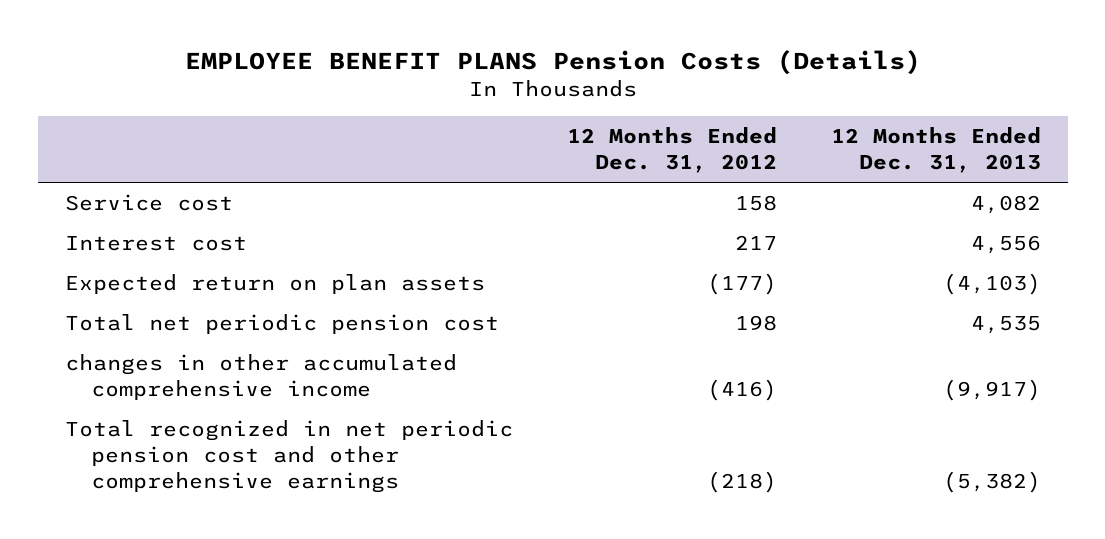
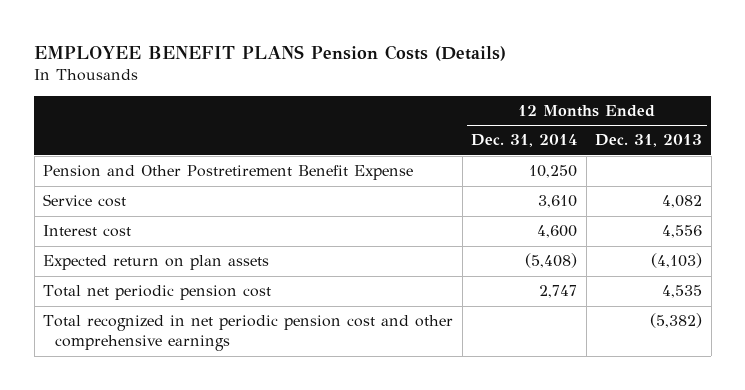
[566,127,777,174] 12 Months Ended Dec. 31, 2012 -> none
none -> [471,134,578,148] Dec. 31, 2014
none -> [43,165,414,181] Pension and Other Postretirement Benefit Expense
[64,354,457,401] changes in other accumulated comprehensive income -> none

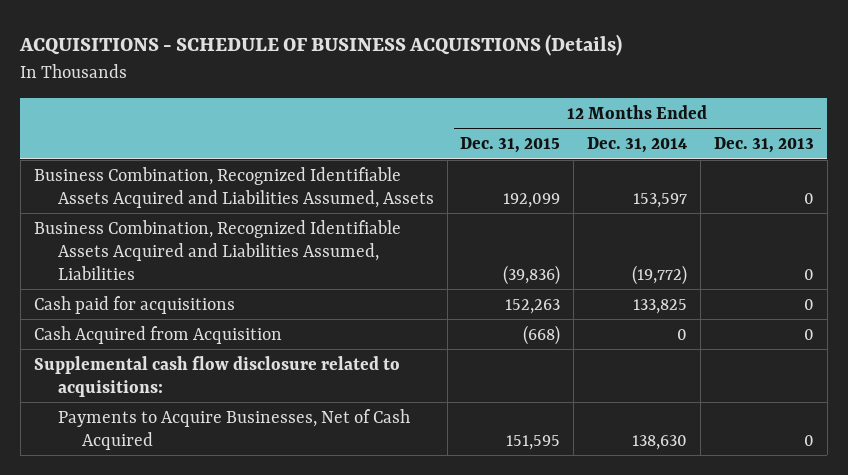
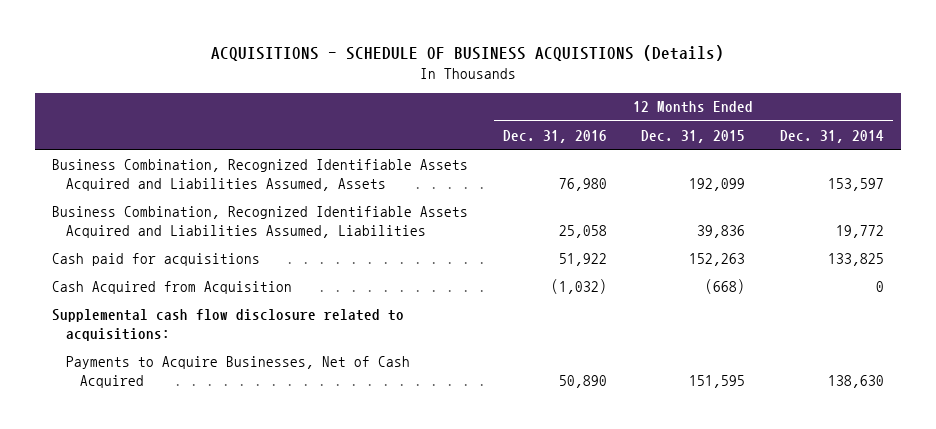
[713,137,814,154] Dec. 31, 2013 -> none
none -> [502,129,607,143] Dec. 31, 2016
[503,264,561,285] (39,836) -> [697,224,746,238] 39,836
[632,264,688,285] (19,772) -> [835,224,884,238] 19,772

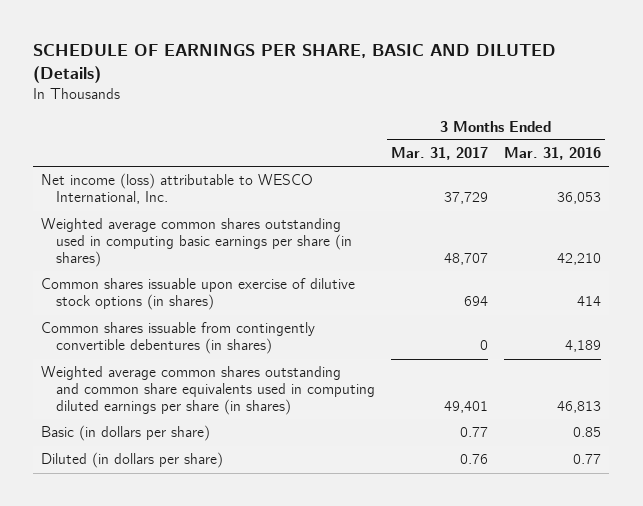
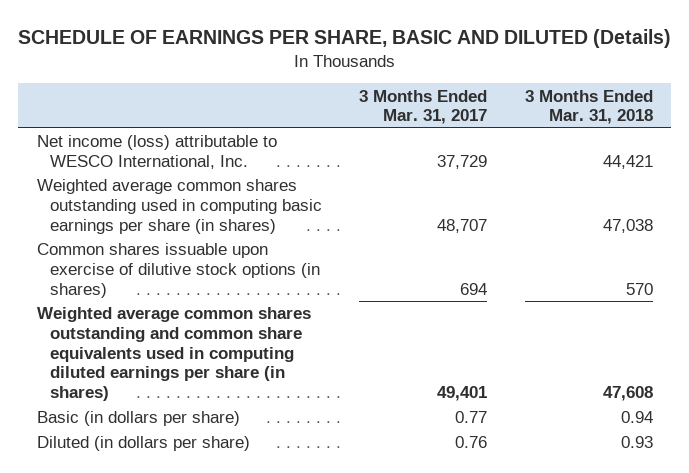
[504,147,602,161] Mar. 31, 2016 -> none
none -> [524,89,653,125] 3 Months Ended Mar. 31, 2018
[41,322,316,355] Common shares issuable from contingently convertible debentures (in shares) -> none

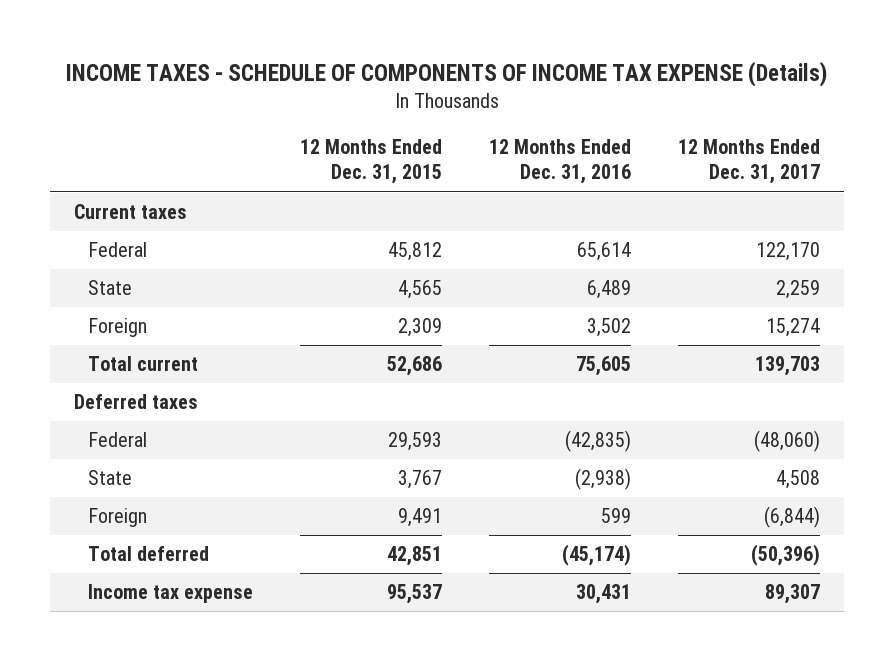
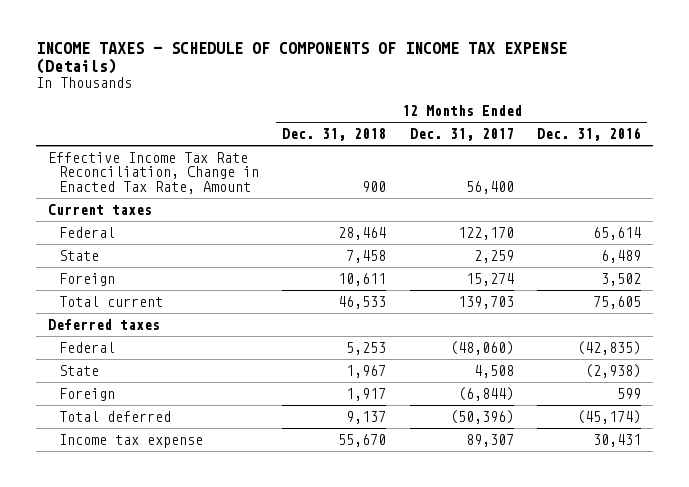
[300,139,443,185] 12 Months Ended Dec. 31, 2015 -> none
none -> [282,127,387,141] Dec. 31, 2018
none -> [48,151,259,195] Effective Income Tax Rate Reconciliation, Change in Enacted Tax Rate, Amount

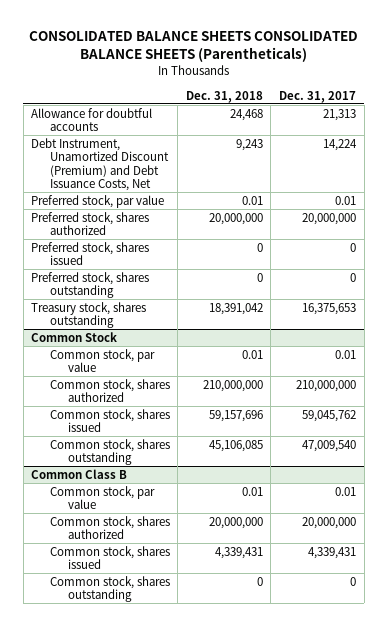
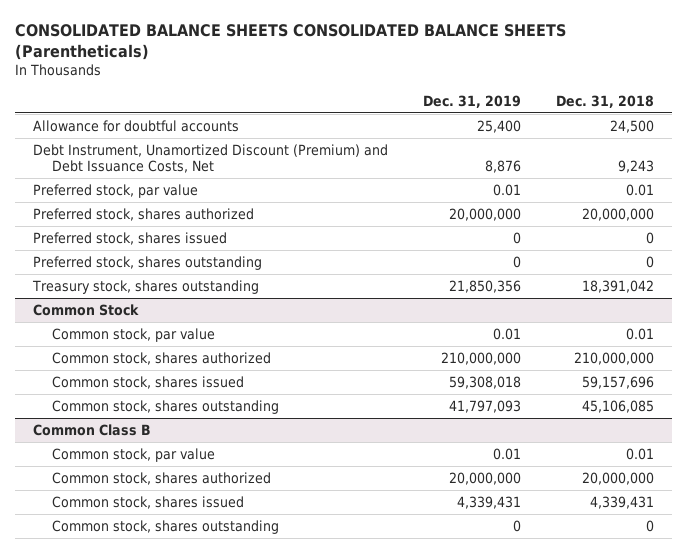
[278,90,356,103] Dec. 31, 2017 -> none
none -> [422,94,521,108] Dec. 31, 2019
[229,108,263,121] 24,468 -> [610,119,655,133] 24,500

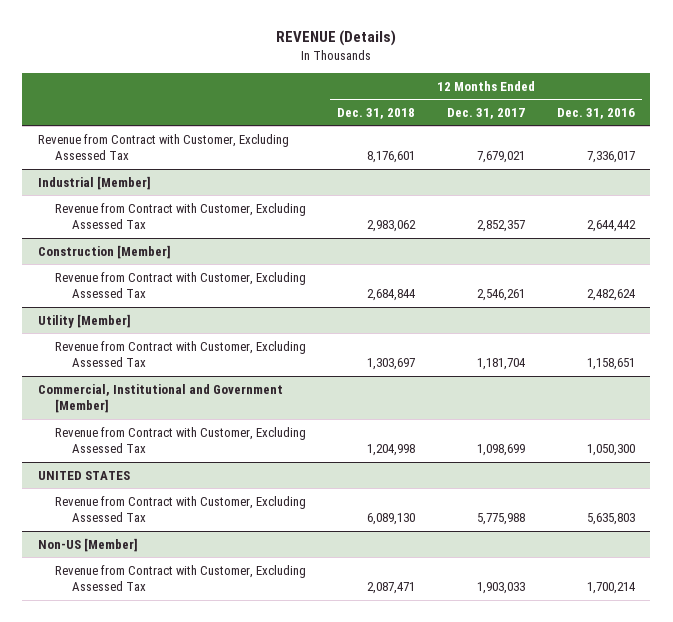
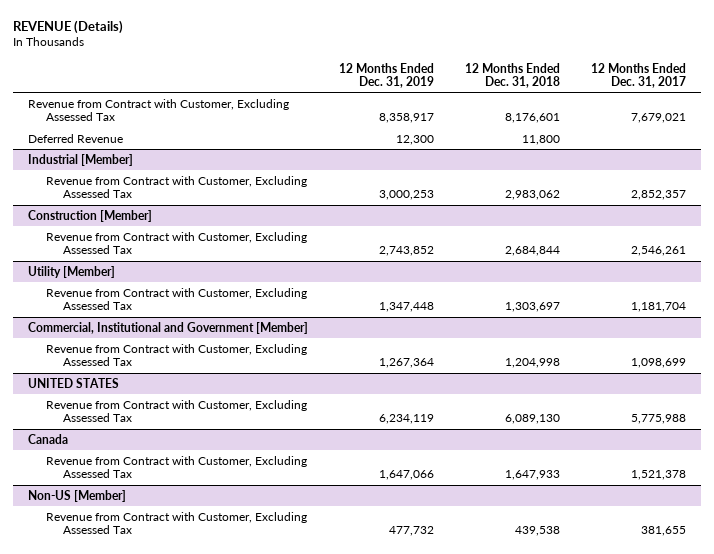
[556,107,635,119] Dec. 31, 2016 -> none
none -> [339,62,435,88] 12 Months Ended Dec. 31, 2019
none -> [28,133,124,143] Deferred Revenue
none -> [28,433,69,444] Canada
none -> [45,455,307,479] Revenue from Contract with Customer, Excluding Assessed Tax
[367,582,416,595] 2,087,471 -> [515,526,561,537] 439,538
[477,582,526,595] 1,903,033 -> [640,526,686,537] 381,655

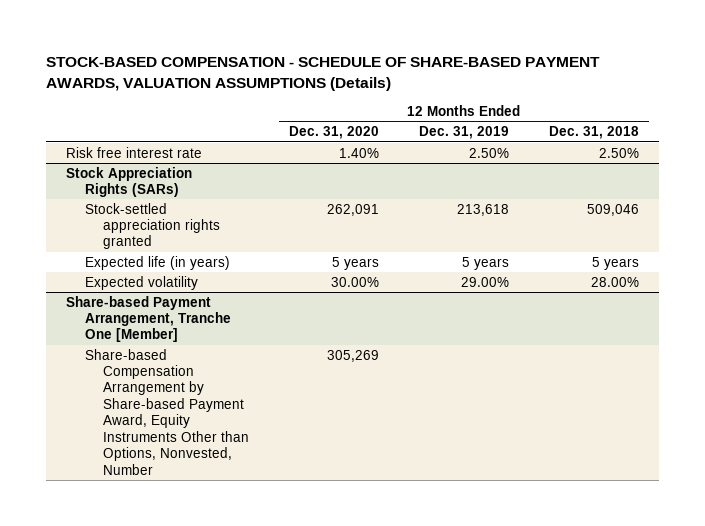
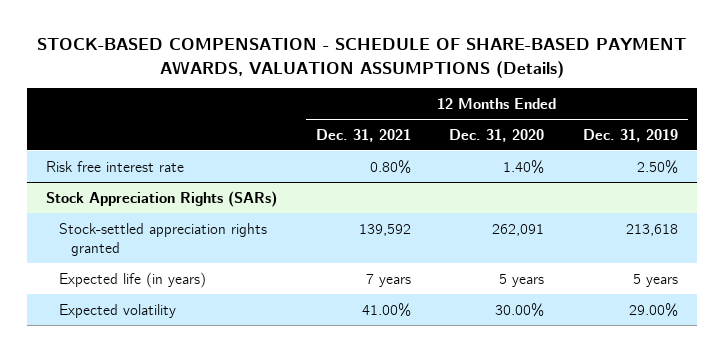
[548,126,639,140] Dec. 31, 2018 -> none
none -> [315,128,411,142] Dec. 31, 2021
[66,295,231,343] Share-based Payment Arrangement, Tranche One [Member] -> none
[84,348,249,475] Share-based Compensation Arrangement by Share-based Payment Award, Equity Instruments Other than Options, Nonvested, Number -> none

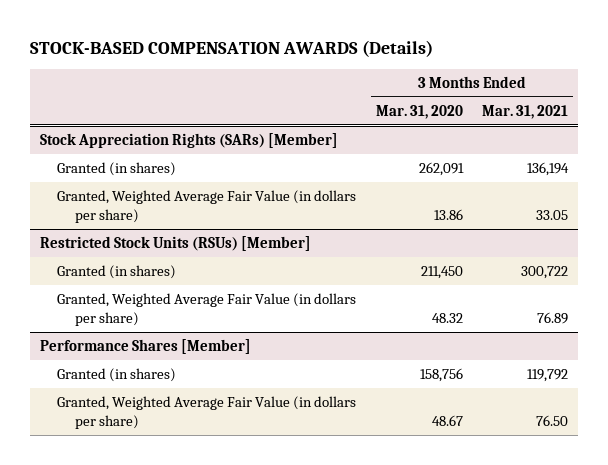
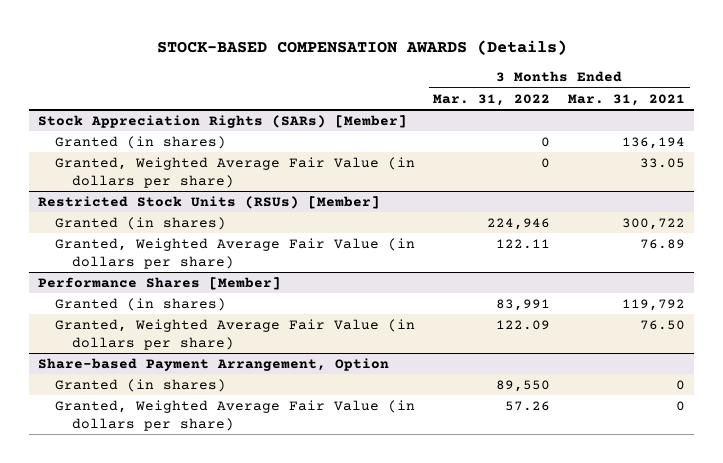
[375,105,463,120] Mar. 31, 2020 -> none
none -> [433,93,551,106] Mar. 31, 2022
none -> [38,357,390,371] Share-based Payment Arrangement, Option
none -> [55,378,227,392] Granted (in shares)
none -> [55,399,416,431] Granted, Weighted Average Fair Value (in dollars per share)

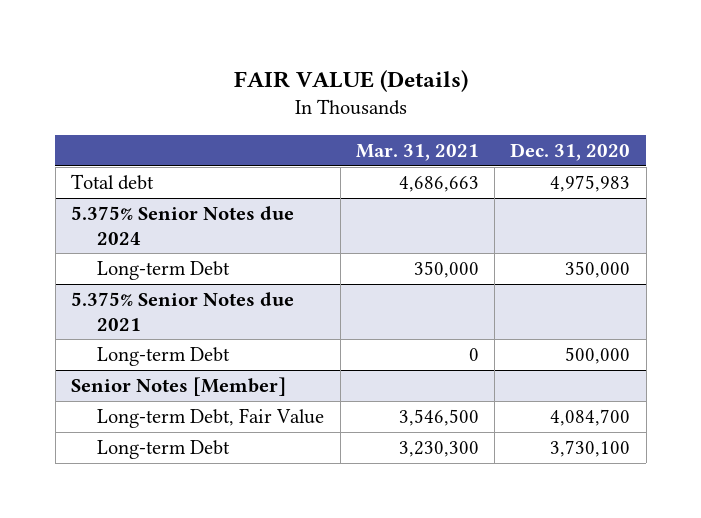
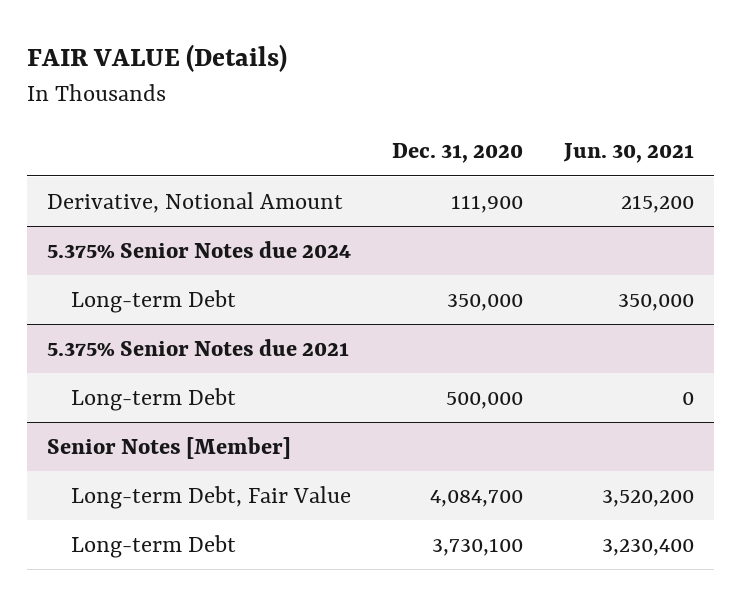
[355,143,479,161] Mar. 31, 2021 -> none
none -> [563,143,695,164] Jun. 30, 2021
[70,174,154,191] Total debt -> none
none -> [47,191,344,213] Derivative, Notional Amount

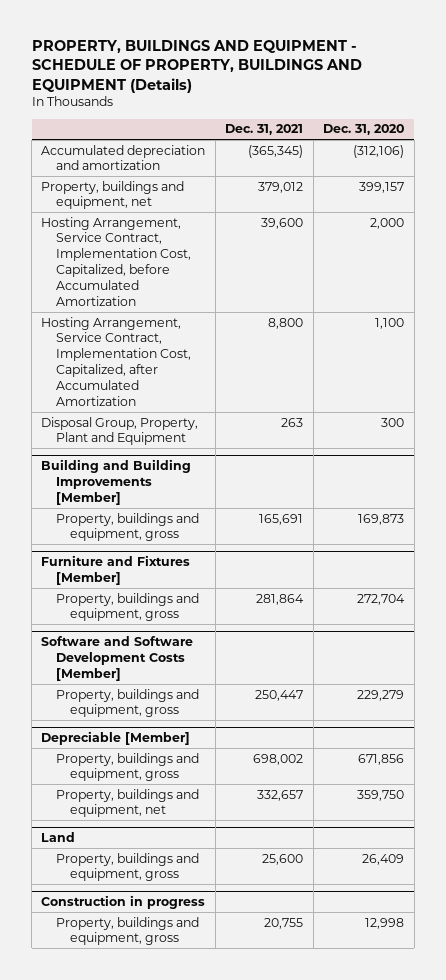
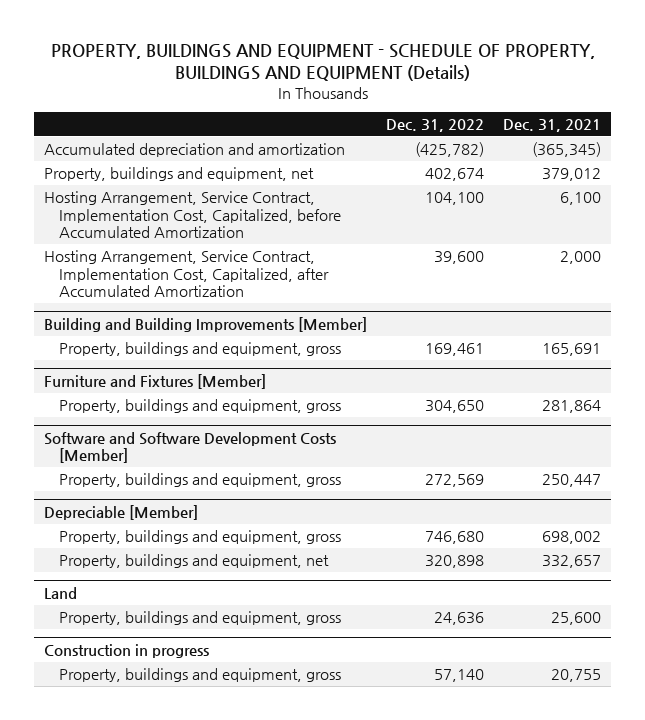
[323,124,405,136] Dec. 31, 2020 -> none
none -> [386,118,485,132] Dec. 31, 2022
[41,416,199,446] Disposal Group, Property, Plant and Equipment -> none
[261,217,304,229] 39,600 -> [560,191,602,205] 6,100
[268,317,304,329] 8,800 -> [560,250,602,264] 2,000

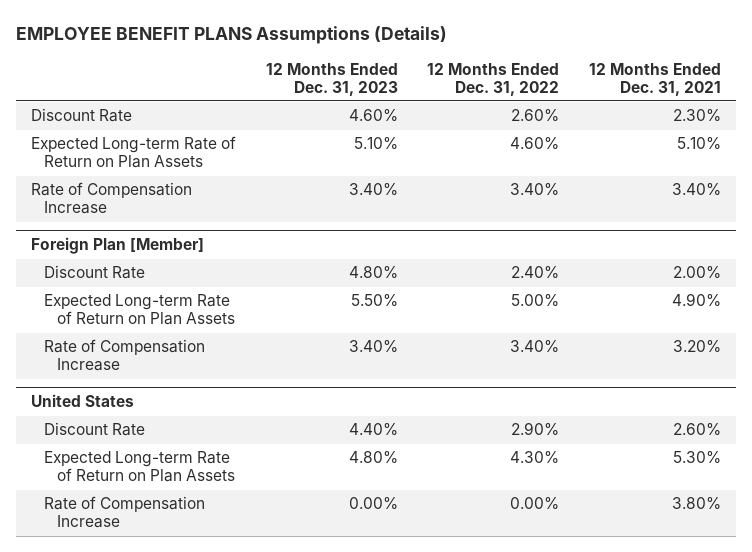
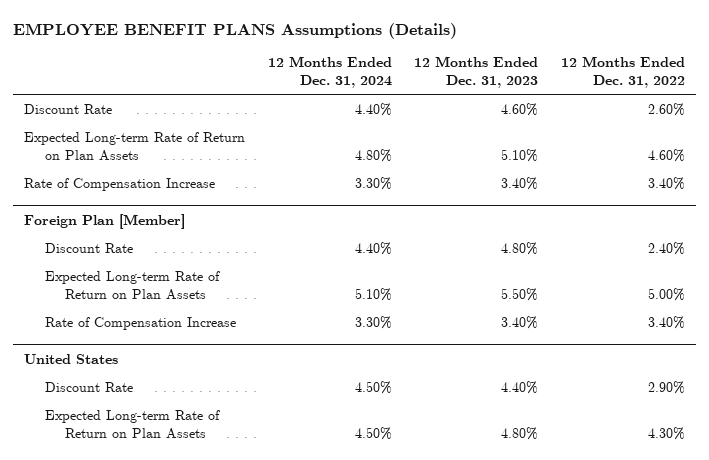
[588,62,721,96] 12 Months Ended Dec. 31, 2021 -> none
none -> [267,56,392,88] 12 Months Ended Dec. 31, 2024
[43,496,205,529] Rate of Compensation Increase -> none

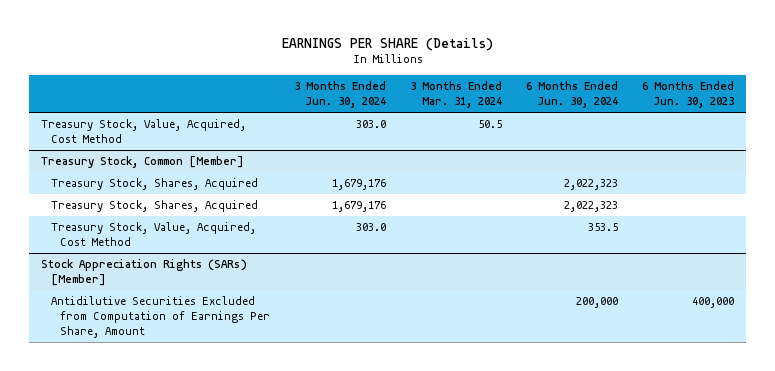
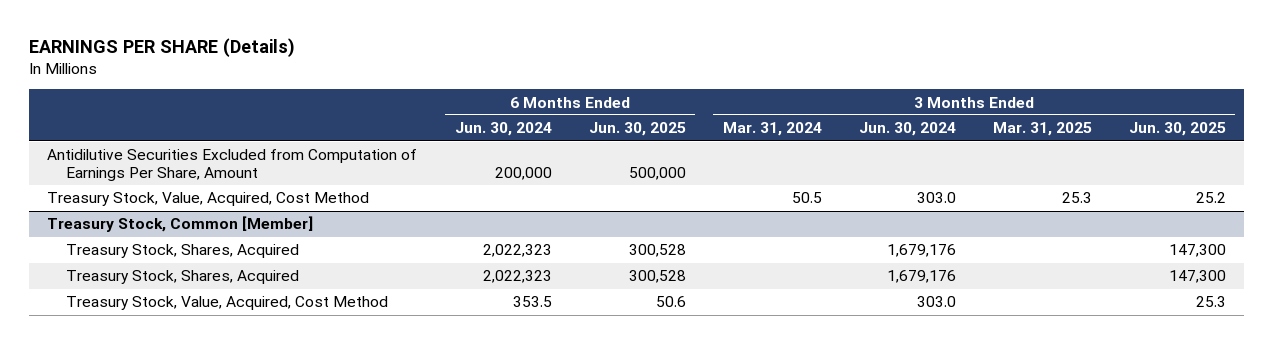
[641,81,734,109] 6 Months Ended Jun. 30, 2023 -> none
none -> [588,122,686,137] Jun. 30, 2025
none -> [992,122,1092,137] Mar. 31, 2025
none -> [1128,122,1226,137] Jun. 30, 2025
none -> [47,149,418,182] Antidilutive Securities Excluded from Computation of Earnings Per Share, Amount
[41,259,248,286] Stock Appreciation Rights (SARs) [Member] -> none
[50,296,271,338] Antidilutive Securities Excluded from Computation of Earnings Per Share, Amount -> none

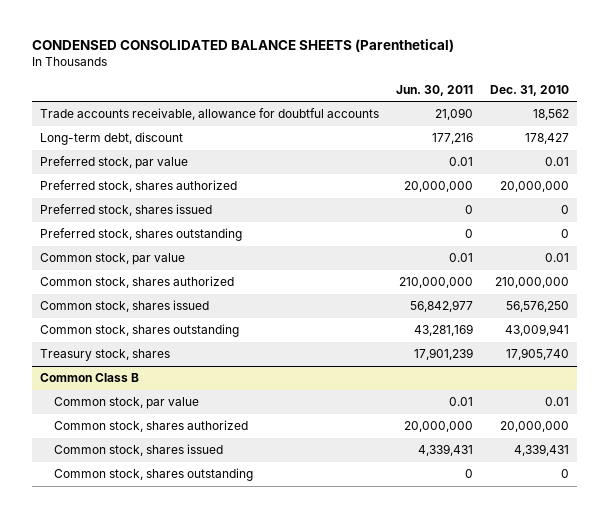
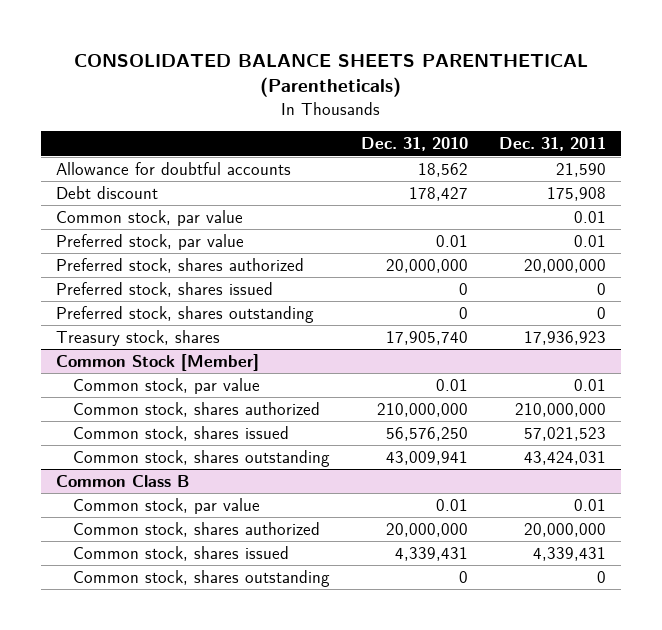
[31,38,454,52] CONDENSED CONSOLIDATED BALANCE SHEETS (Parenthetical) -> [73,53,588,98] CONSOLIDATED BALANCE SHEETS PARENTHETICAL (Parentheticals)
[395,84,473,96] Jun. 30, 2011 -> none
none -> [498,137,606,152] Dec. 31, 2011
[39,108,379,121] Trade accounts receivable, allowance for doubtful accounts -> [56,162,292,176] Allowance for doubtful accounts
[39,132,183,146] Long-term debt, discount -> [56,186,159,200] Debt discount
none -> [56,210,244,227] Common stock, par value
[39,349,170,362] Treasury stock, shares -> [56,330,221,347] Treasury stock, shares
none -> [56,354,260,372] Common Stock [Member]

